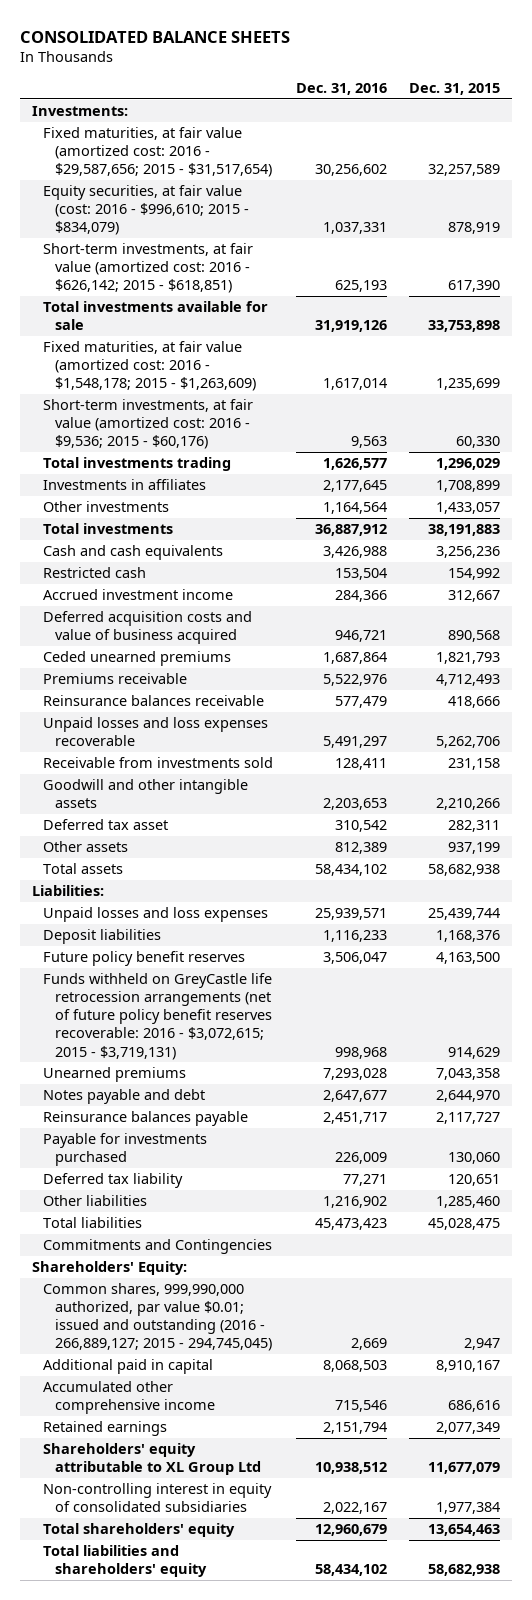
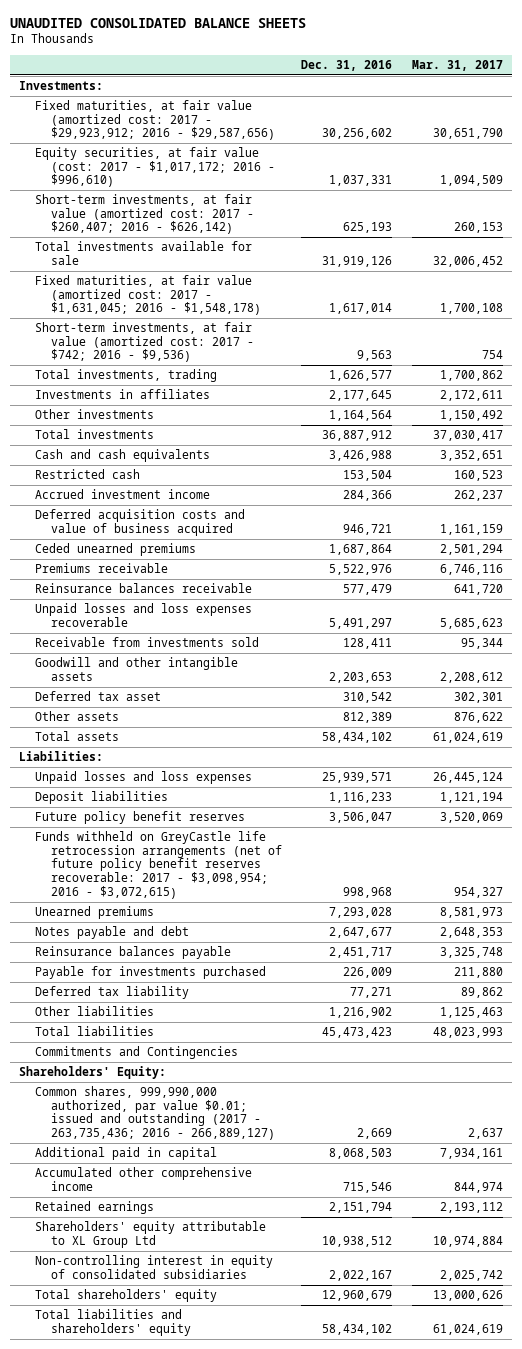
[20,30,291,43] CONSOLIDATED BALANCE SHEETS -> [9,17,306,28] UNAUDITED CONSOLIDATED BALANCE SHEETS
[409,83,501,96] Dec. 31, 2015 -> none
none -> [411,60,503,72] Mar. 31, 2017
[43,127,272,178] Fixed maturities, at fair value (amortized cost: 2016 - $29,587,656; 2015 - $31,517,654) -> [35,100,276,141] Fixed maturities, at fair value (amortized cost: 2017 - $29,923,912; 2016 - $29,587,656)
[43,185,249,236] Equity securities, at fair value (cost: 2016 - $996,610; 2015 - $834,079) -> [35,147,276,188] Equity securities, at fair value (cost: 2017 - $1,017,172; 2016 - $996,610)
[43,243,254,294] Short-term investments, at fair value (amortized cost: 2016 - $626,142; 2015 - $618,851) -> [35,194,255,235] Short-term investments, at fair value (amortized cost: 2017 - $260,407; 2016 - $626,142)
[43,341,256,392] Fixed maturities, at fair value (amortized cost: 2016 - $1,548,178; 2015 - $1,263,609) -> [35,275,262,316] Fixed maturities, at fair value (amortized cost: 2017 - $1,631,045; 2016 - $1,548,178)
[43,399,254,450] Short-term investments, at fair value (amortized cost: 2016 - $9,536; 2015 - $60,176) -> [35,322,255,363] Short-term investments, at fair value (amortized cost: 2017 - $742; 2016 - $9,536)
[43,457,232,472] Total investments trading -> [35,369,218,383] Total investments, trading
[43,973,273,1060] Funds withheld on GreyCastle life retrocession arrangements (net of future policy benefit reserves recoverable: 2016 - $3,072,615; 2015 - $3,719,131) -> [35,831,283,899] Funds withheld on GreyCastle life retrocession arrangements (net of future policy benefit reserves recoverable: 2017 - $3,098,954; 2016 - $3,072,615)
[43,1283,272,1352] Common shares, 999,990,000 authorized, par value $0.01; issued and outstanding (2016 - 266,889,127; 2015 - 294,745,045) -> [35,1086,276,1141] Common shares, 999,990,000 authorized, par value $0.01; issued and outstanding (2017 - 263,735,436; 2016 - 266,889,127)

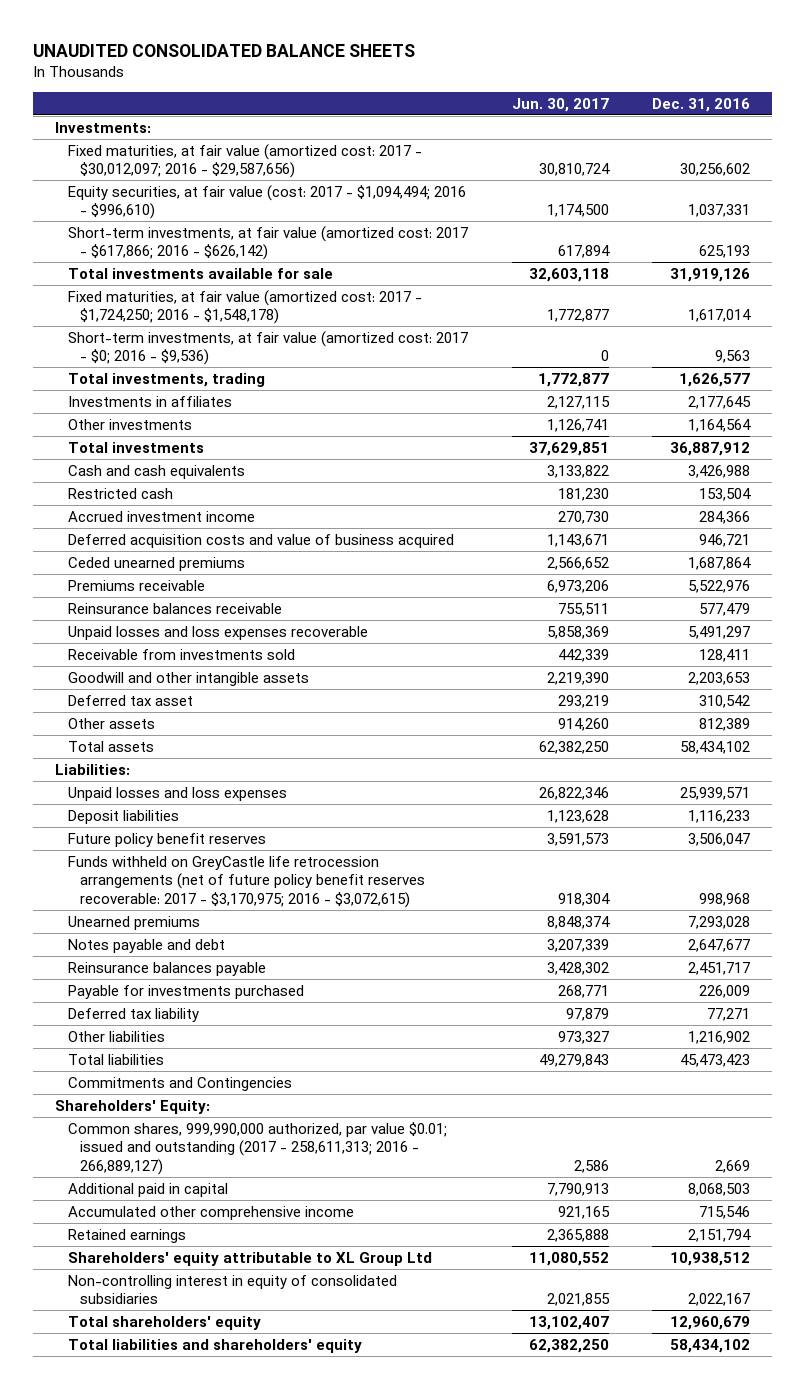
[411,60,503,72] Mar. 31, 2017 -> none
none -> [511,97,609,112] Jun. 30, 2017
[35,100,276,141] Fixed maturities, at fair value (amortized cost: 2017 - $29,923,912; 2016 - $29,587,656) -> [67,143,422,179] Fixed maturities, at fair value (amortized cost: 2017 - $30,012,097; 2016 - $29,587,656)
[35,147,276,188] Equity securities, at fair value (cost: 2017 - $1,017,172; 2016 - $996,610) -> [67,184,466,220] Equity securities, at fair value (cost: 2017 - $1,094,494; 2016 - $996,610)
[35,194,255,235] Short-term investments, at fair value (amortized cost: 2017 - $260,407; 2016 - $626,142) -> [67,225,468,261] Short-term investments, at fair value (amortized cost: 2017 - $617,866; 2016 - $626,142)
[35,275,262,316] Fixed maturities, at fair value (amortized cost: 2017 - $1,631,045; 2016 - $1,548,178) -> [67,289,422,325] Fixed maturities, at fair value (amortized cost: 2017 - $1,724,250; 2016 - $1,548,178)
[35,322,255,363] Short-term investments, at fair value (amortized cost: 2017 - $742; 2016 - $9,536) -> [67,330,468,366] Short-term investments, at fair value (amortized cost: 2017 - $0; 2016 - $9,536)
[35,831,283,899] Funds withheld on GreyCastle life retrocession arrangements (net of future policy benefit reserves recoverable: 2017 - $3,098,954; 2016 - $3,072,615) -> [67,855,426,908] Funds withheld on GreyCastle life retrocession arrangements (net of future policy benefit reserves recoverable: 2017 - $3,170,975; 2016 - $3,072,615)
[35,1086,276,1141] Common shares, 999,990,000 authorized, par value $0.01; issued and outstanding (2017 - 263,735,436; 2016 - 266,889,127) -> [67,1121,447,1175] Common shares, 999,990,000 authorized, par value $0.01; issued and outstanding (2017 - 258,611,313; 2016 - 266,889,127)

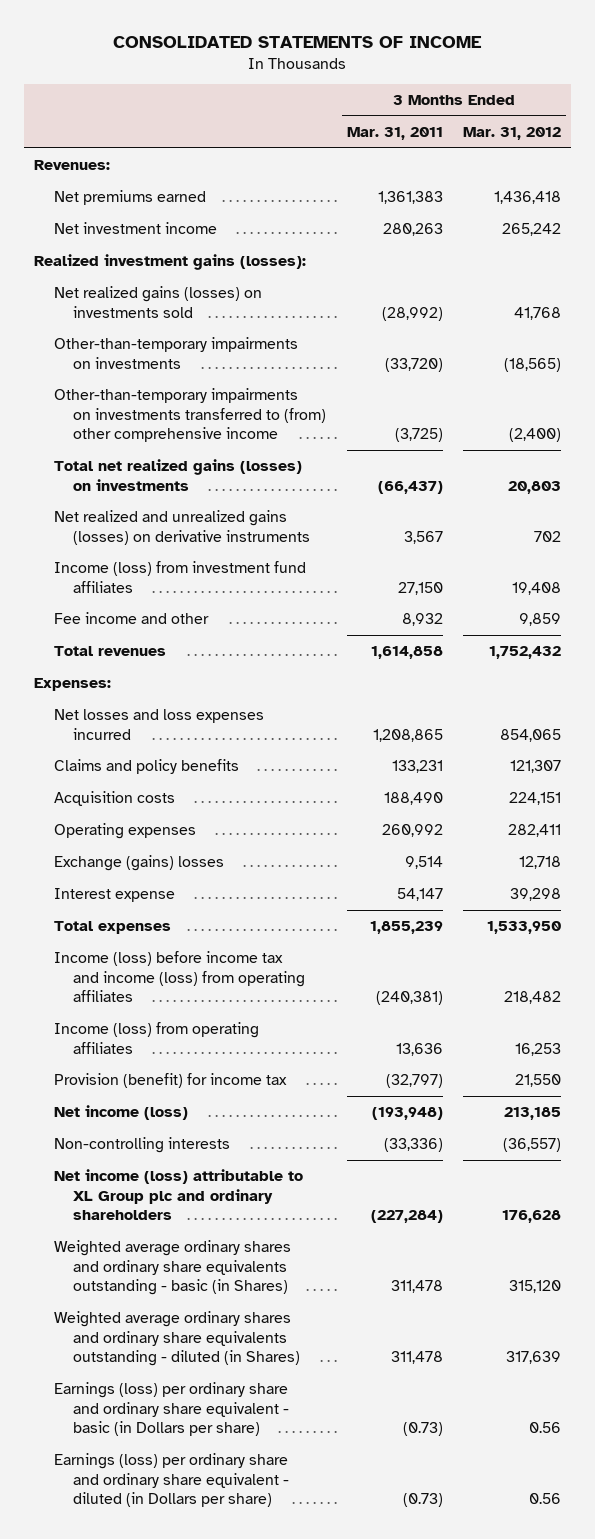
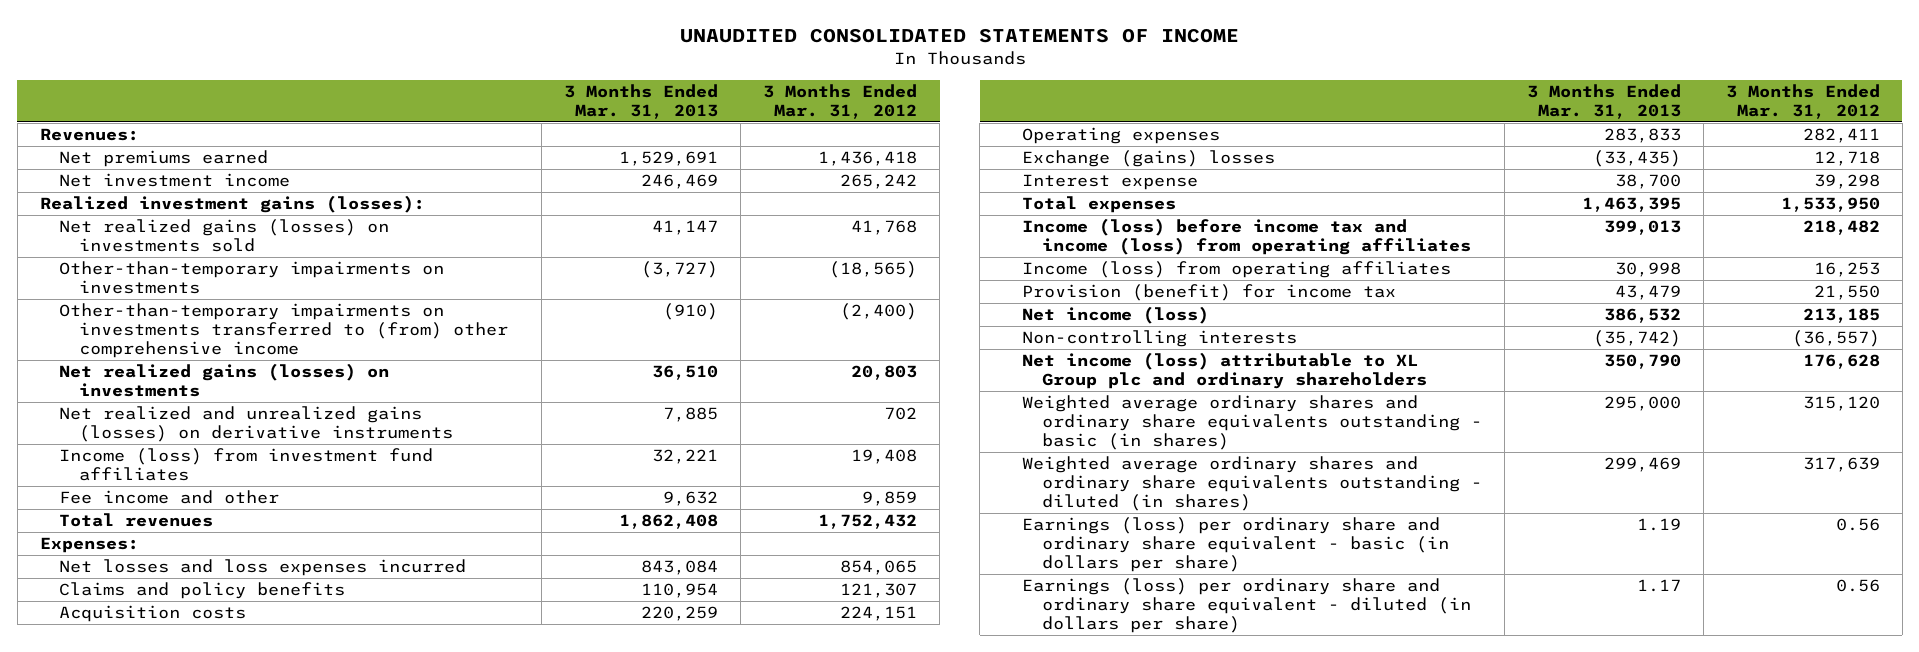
[113,35,483,48] CONSOLIDATED STATEMENTS OF INCOME -> [679,27,1239,43] UNAUDITED CONSOLIDATED STATEMENTS OF INCOME
[346,127,443,141] Mar. 31, 2011 -> none
none -> [564,83,719,119] 3 Months Ended Mar. 31, 2013
[53,459,302,491] Total net realized gains (losses) on investments -> [59,363,390,398] Net realized gains (losses) on investments
[53,1240,291,1296] Weighted average ordinary shares and ordinary share equivalents outstanding - basic (in Shares) -> [1021,395,1482,450] Weighted average ordinary shares and ordinary share equivalents outstanding - basic (in shares)
[53,1311,301,1367] Weighted average ordinary shares and ordinary share equivalents outstanding - diluted (in Shares) -> [1021,456,1482,511] Weighted average ordinary shares and ordinary share equivalents outstanding - diluted (in shares)
[53,1382,290,1437] Earnings (loss) per ordinary share and ordinary share equivalent - basic (in Dollars per share) -> [1021,517,1449,572] Earnings (loss) per ordinary share and ordinary share equivalent - basic (in dollars per share)
[53,1453,290,1508] Earnings (loss) per ordinary share and ordinary share equivalent - diluted (in Dollars per share) -> [1021,578,1471,633] Earnings (loss) per ordinary share and ordinary share equivalent - diluted (in dollars per share)

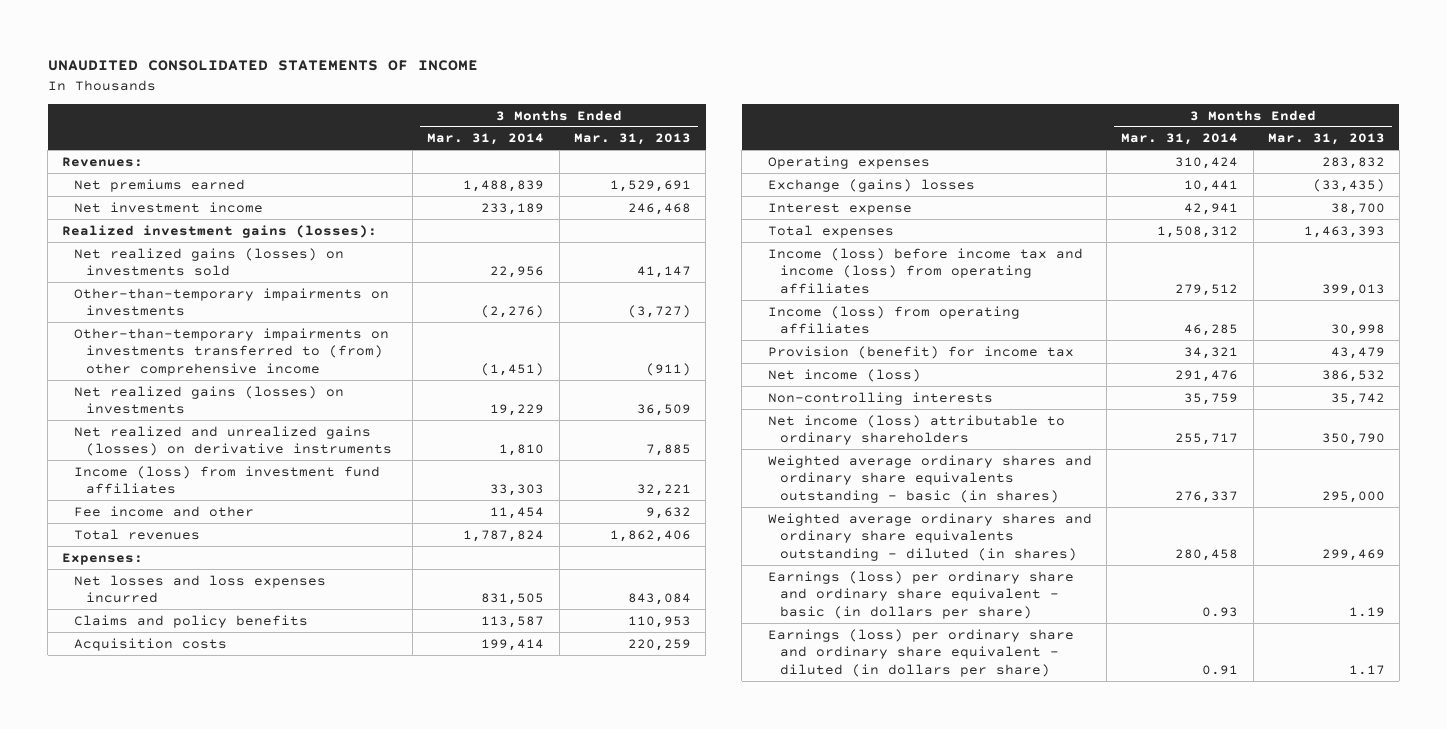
[763,83,918,119] 3 Months Ended Mar. 31, 2012 -> none
none -> [427,133,545,146] Mar. 31, 2014
[641,174,719,190] 246,469 -> [627,202,691,215] 246,468
[663,303,719,321] (910) -> [645,362,691,376] (911)
[652,365,719,381] 36,510 -> [636,404,691,417] 36,509
[619,514,719,530] 1,862,408 -> [609,529,691,542] 1,862,406
[641,583,719,599] 110,954 -> [627,615,691,628] 110,953
[1603,128,1681,144] 283,833 -> [1321,156,1385,169] 283,832
[1581,197,1681,213] 1,463,395 -> [1303,225,1385,238] 1,463,393
[1592,330,1681,348] (35,742) -> [1330,392,1385,405] 35,742
[1021,352,1427,390] Net income (loss) attributable to XL Group plc and ordinary shareholders -> [767,414,1065,446] Net income (loss) attributable to ordinary shareholders

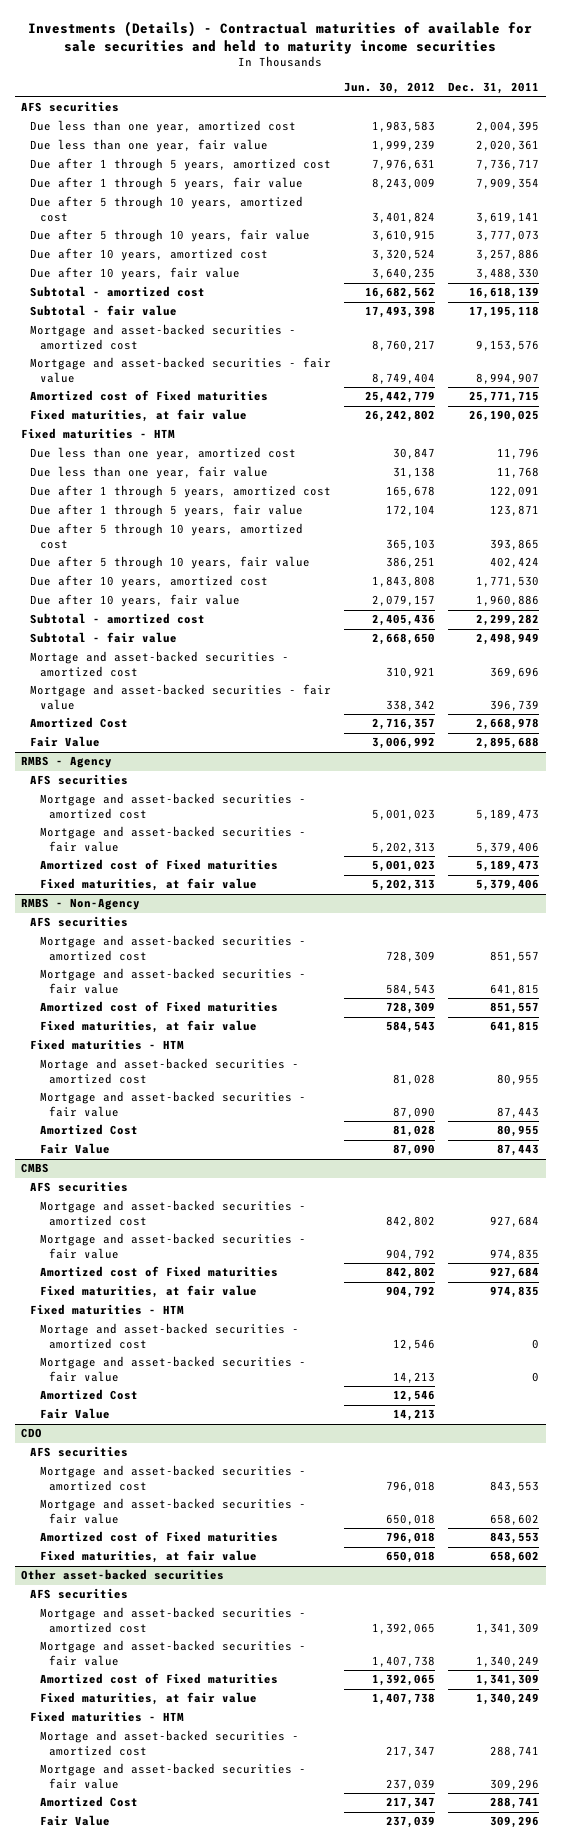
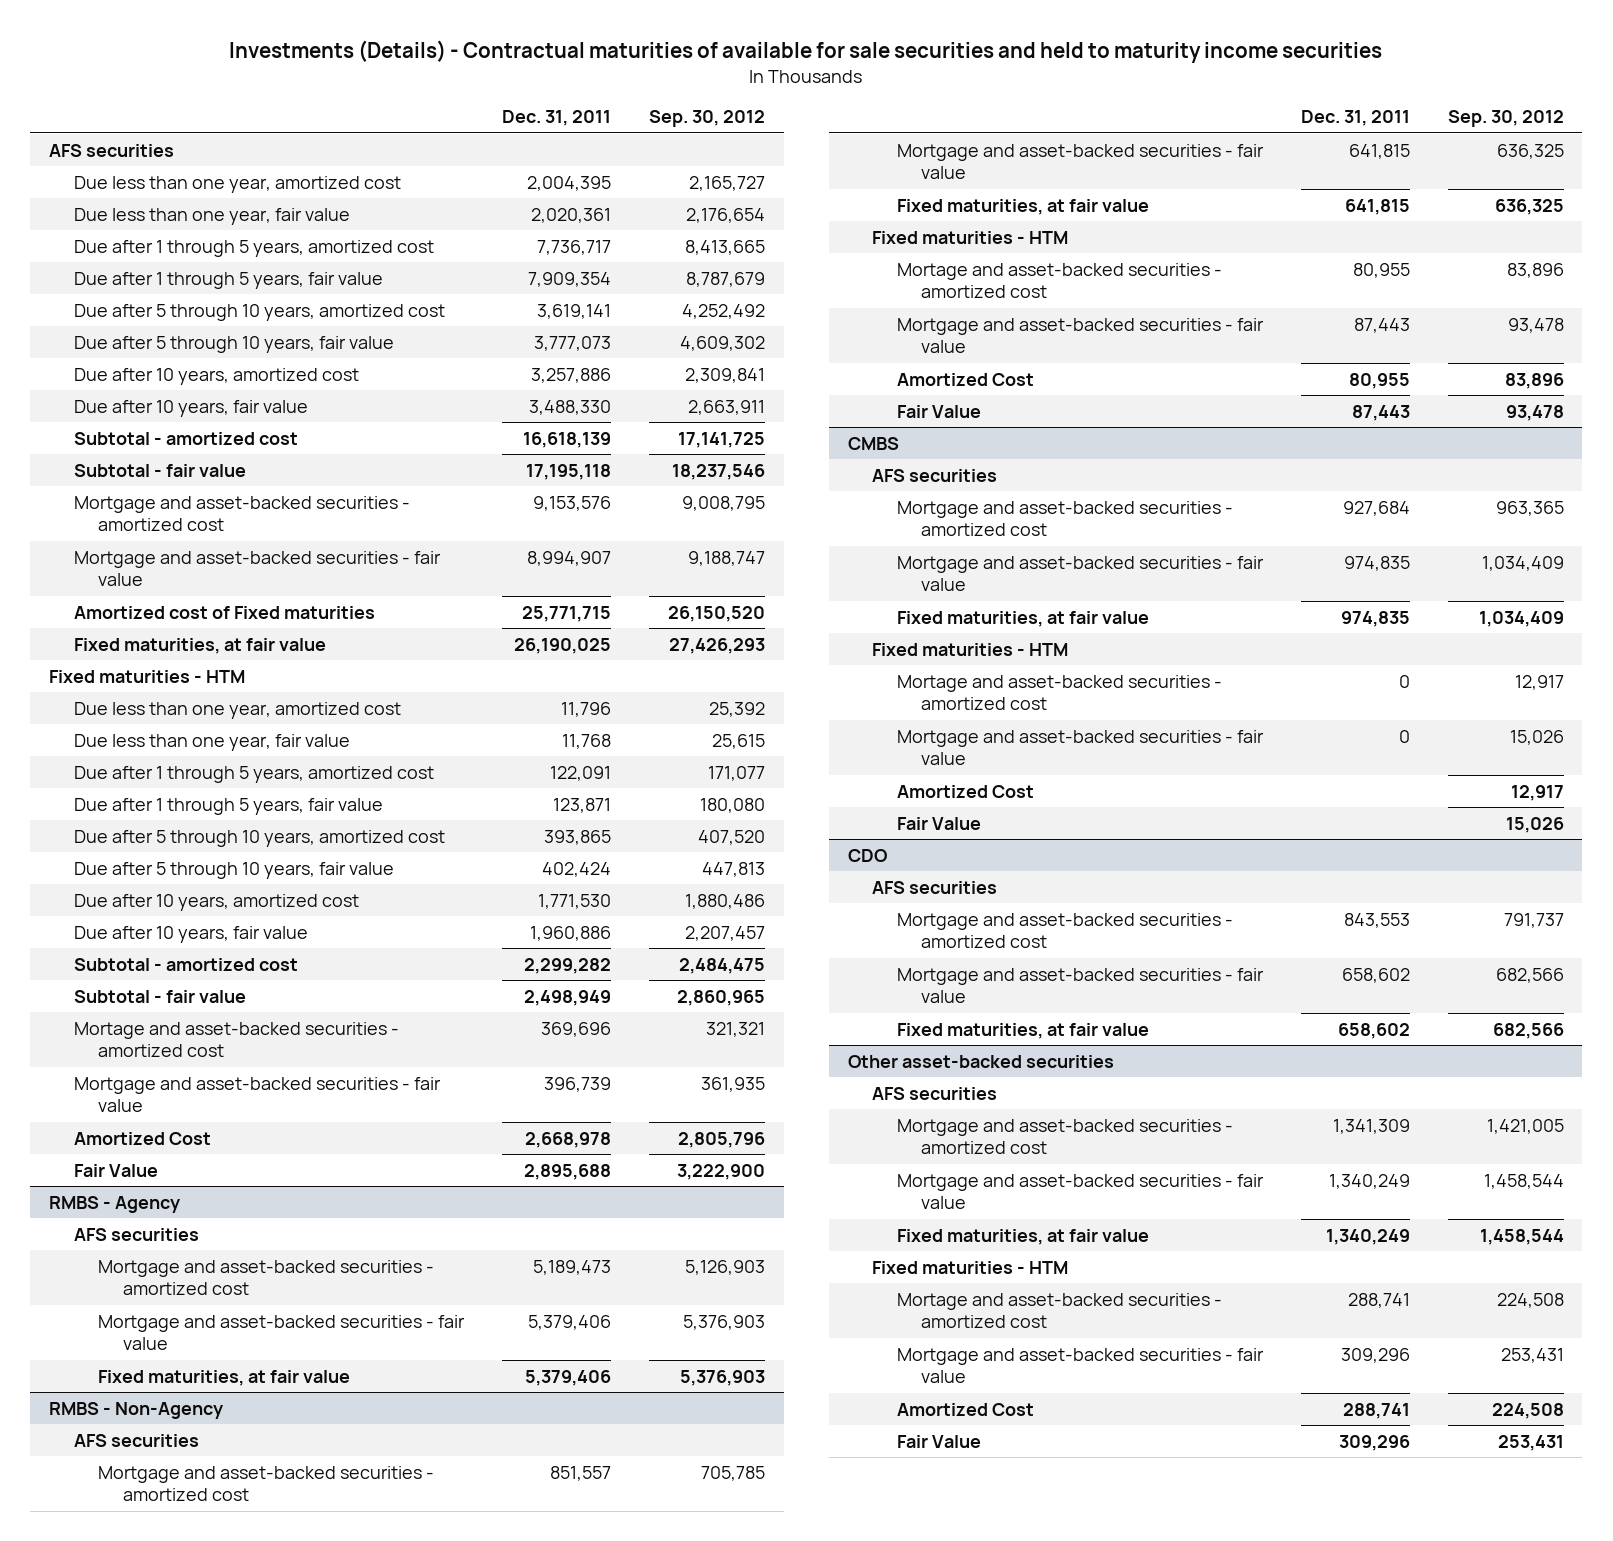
[344,82,436,95] Jun. 30, 2012 -> none
none -> [649,110,766,128] Sep. 30, 2012
[39,859,278,871] Amortized cost of Fixed maturities -> none
[39,1001,278,1013] Amortized cost of Fixed maturities -> none
[39,1266,278,1278] Amortized cost of Fixed maturities -> none
[39,1531,278,1543] Amortized cost of Fixed maturities -> none
[39,1673,278,1685] Amortized cost of Fixed maturities -> none

